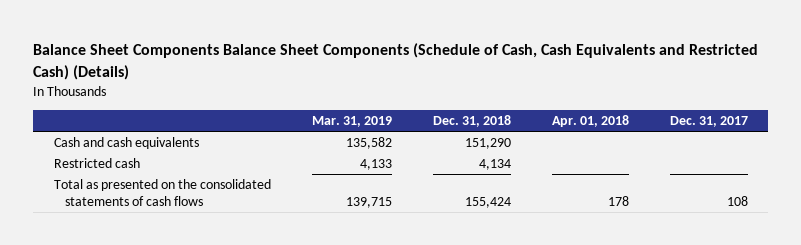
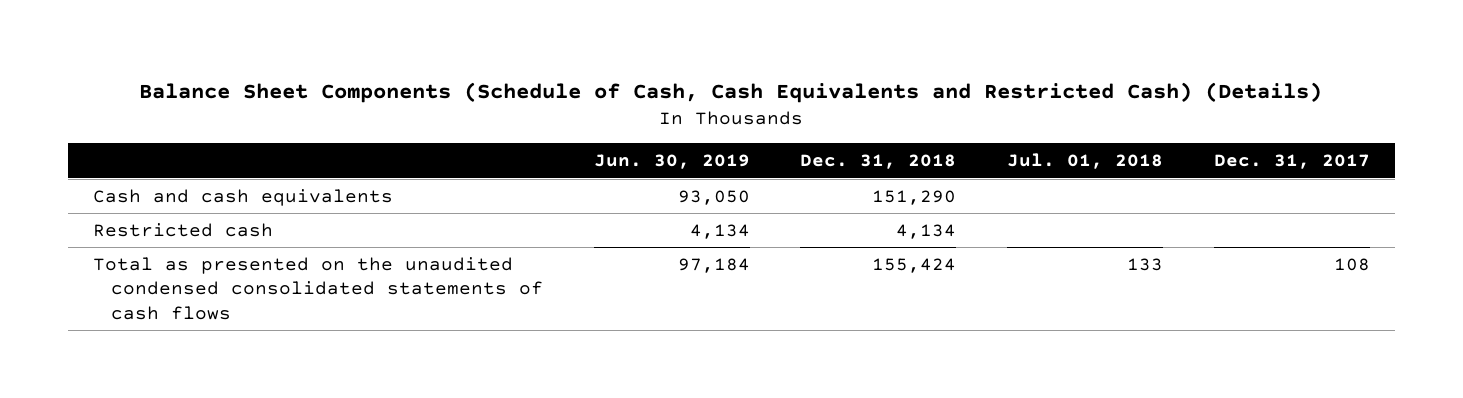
[33,43,759,81] Balance Sheet Components Balance Sheet Components (Schedule of Cash, Cash Equivalents and Restricted Cash) (Details) -> [139,81,1323,103] Balance Sheet Components (Schedule of Cash, Cash Equivalents and Restricted Cash) (Details)
[311,116,392,128] Mar. 31, 2019 -> none
[551,115,629,128] Apr. 01, 2018 -> none
none -> [593,154,750,170] Jun. 30, 2019
none -> [1007,153,1164,170] Jul. 01, 2018
[53,178,271,207] Total as presented on the consolidated statements of cash flows -> [93,256,544,320] Total as presented on the unaudited condensed consolidated statements of cash flows

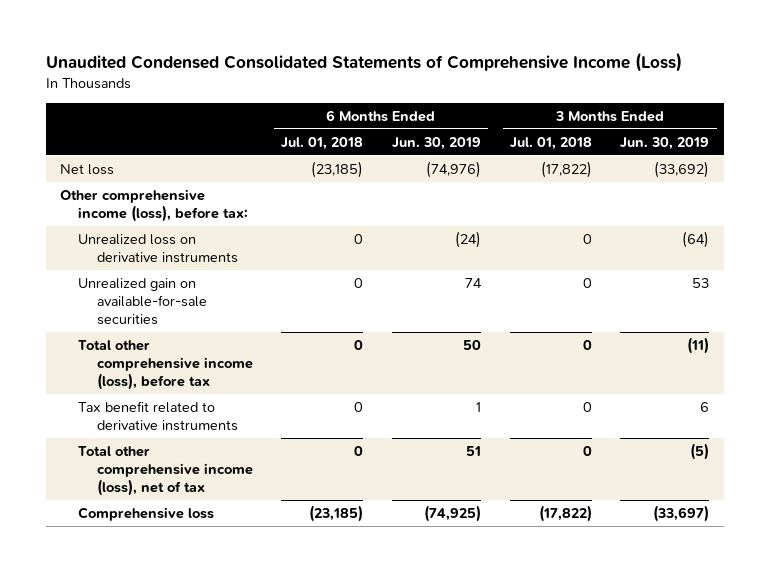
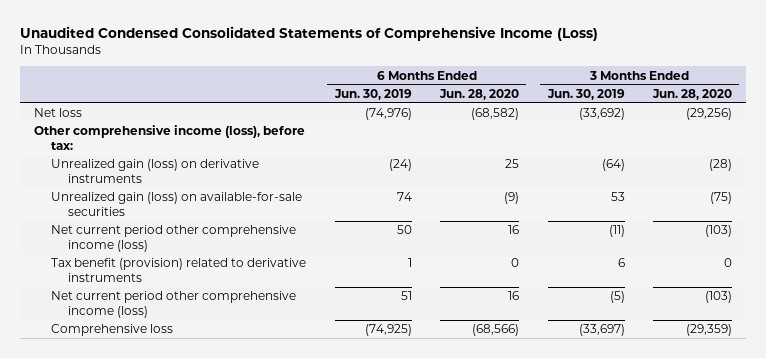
[281,136,364,150] Jul. 01, 2018 -> none
[509,136,592,150] Jul. 01, 2018 -> none
none -> [439,88,520,100] Jun. 28, 2020
none -> [652,88,733,100] Jun. 28, 2020
[78,234,238,264] Unrealized loss on derivative instruments -> [51,159,260,184] Unrealized gain (loss) on derivative instruments
[78,278,207,326] Unrealized gain on available-for-sale securities -> [51,192,303,217] Unrealized gain (loss) on available-for-sale securities
[78,340,253,391] Total other comprehensive income (loss), before tax -> [51,225,297,253] Net current period other comprehensive income (loss)
[78,401,238,432] Tax benefit related to derivative instruments -> [51,258,307,283] Tax benefit (provision) related to derivative instruments
[78,446,253,497] Total other comprehensive income (loss), net of tax -> [51,291,297,319] Net current period other comprehensive income (loss)

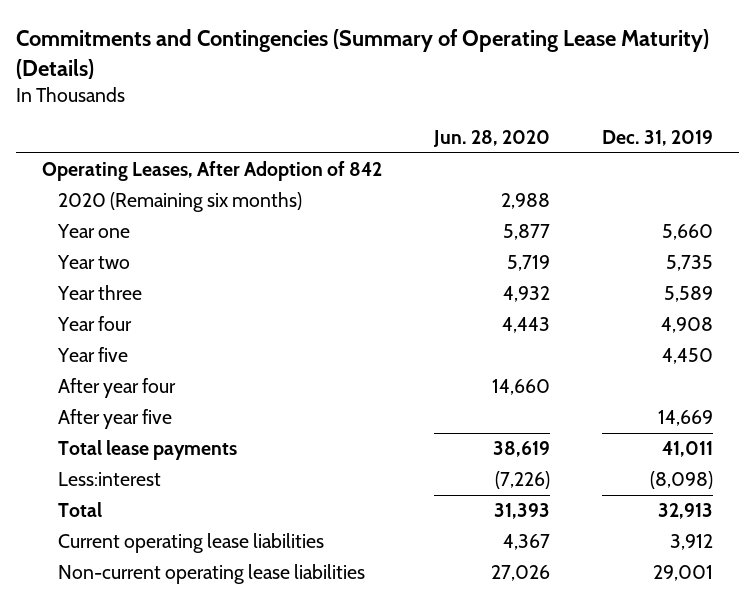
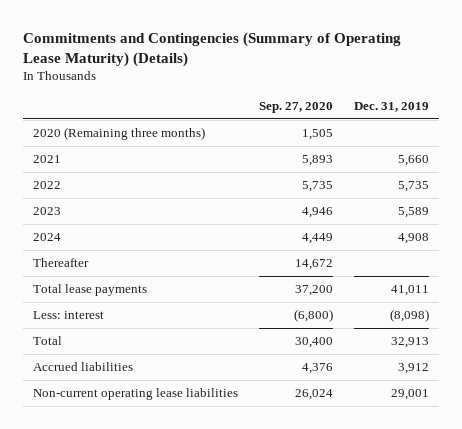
[433,129,551,147] Jun. 28, 2020 -> none
none -> [258,101,333,113] Sep. 27, 2020
[42,161,383,182] Operating Leases, After Adoption of 842 -> none
[56,347,128,363] Year five -> none
[57,409,172,430] After year five -> none
[57,192,302,213] 2020 (Remaining six months) -> [33,127,206,141] 2020 (Remaining three months)
[56,224,130,239] Year one -> [33,155,62,164] 2021
[56,255,130,270] Year two -> [33,181,62,190] 2022
[56,285,142,301] Year three -> [33,207,62,216] 2023
[56,316,132,332] Year four -> [33,233,62,242] 2024
[57,378,176,399] After year four -> [33,258,90,268] Thereafter
[57,472,161,487] Less:interest -> [33,311,105,320] Less: interest
[57,533,324,554] Current operating lease liabilities -> [33,362,134,372] Accrued liabilities

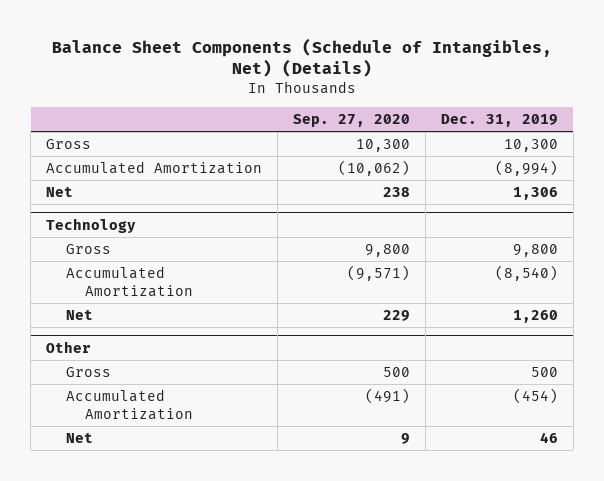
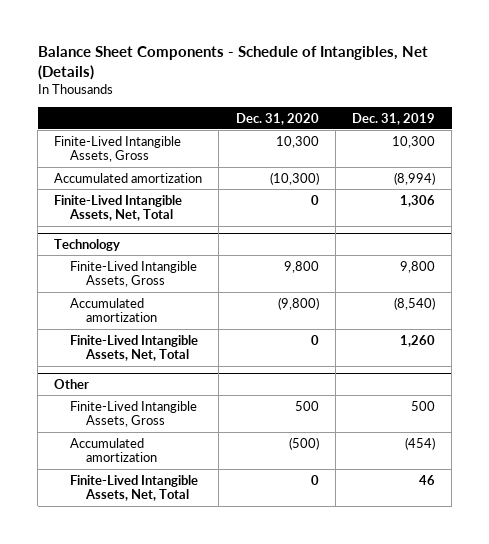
[52,37,553,78] Balance Sheet Components (Schedule of Intangibles, Net) (Details) -> [37,46,428,81] Balance Sheet Components - Schedule of Intangibles, Net (Details)
[293,114,411,128] Sep. 27, 2020 -> none
none -> [235,112,319,125] Dec. 31, 2020
[46,139,92,150] Gross -> [54,135,182,163] Finite-Lived Intangible Assets, Gross
[46,161,263,175] Accumulated Amortization -> [54,172,203,183] Accumulated amortization
[46,187,74,198] Net -> [54,194,183,222] Finite-Lived Intangible Assets, Net, Total
[65,244,111,255] Gross -> [69,260,197,288] Finite-Lived Intangible Assets, Gross
[65,266,194,298] Accumulated Amortization -> [69,297,157,323] Accumulated amortization
[65,310,93,321] Net -> [69,334,198,362] Finite-Lived Intangible Assets, Net, Total
[65,367,111,378] Gross -> [69,400,197,428] Finite-Lived Intangible Assets, Gross
[65,389,194,421] Accumulated Amortization -> [69,437,157,463] Accumulated amortization
[65,433,93,444] Net -> [69,474,198,502] Finite-Lived Intangible Assets, Net, Total

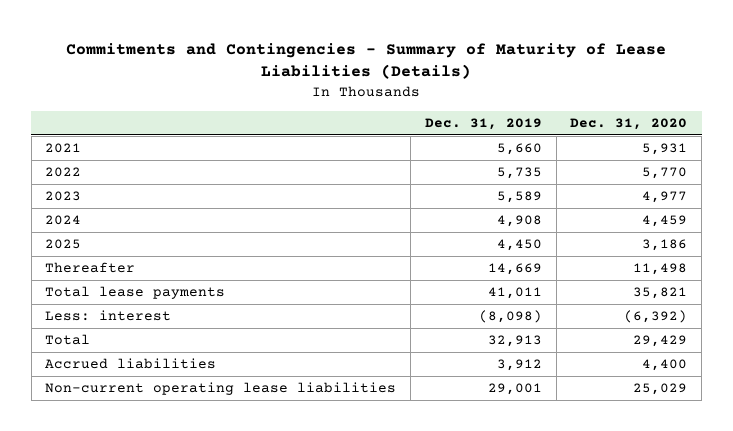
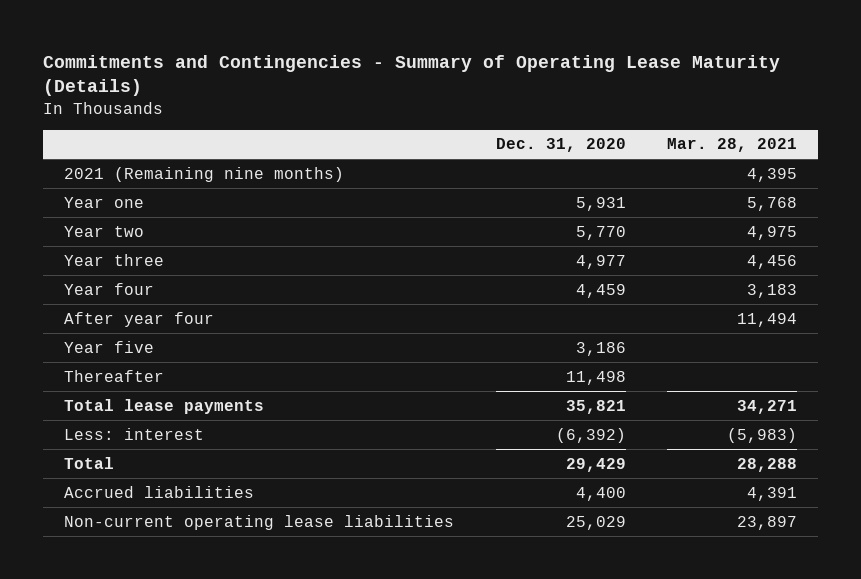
[66,42,667,80] Commitments and Contingencies - Summary of Maturity of Lease Liabilities (Details) -> [43,54,781,97] Commitments and Contingencies - Summary of Operating Lease Maturity (Details)
[424,117,542,130] Dec. 31, 2019 -> none
none -> [667,138,798,153] Mar. 28, 2021
none -> [64,166,345,182] 2021 (Remaining nine months)
[45,143,82,154] 2021 -> [64,196,145,208] Year one
[45,167,82,178] 2022 -> [64,225,145,237] Year two
[45,191,82,202] 2023 -> [64,253,165,266] Year three
[45,215,82,226] 2024 -> [64,282,155,295] Year four
none -> [64,311,215,327] After year four
[45,239,82,250] 2025 -> [64,340,155,353] Year five

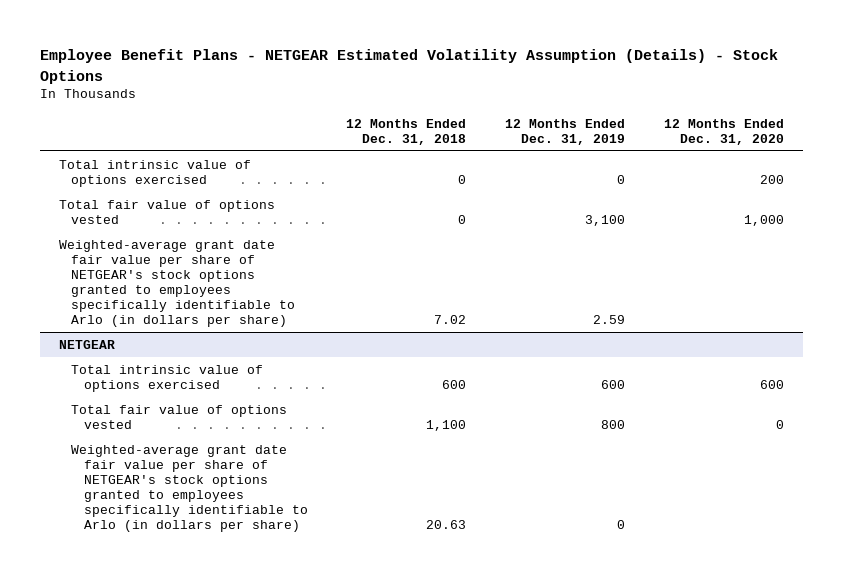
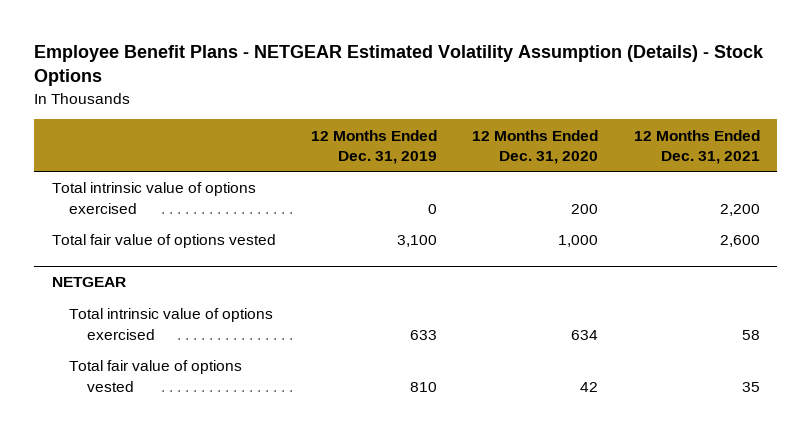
[346,118,467,145] 12 Months Ended Dec. 31, 2018 -> none
none -> [633,129,760,164] 12 Months Ended Dec. 31, 2021
[59,239,296,327] Weighted-average grant date fair value per share of NETGEAR's stock options granted to employees specifically identifiable to Arlo (in dollars per share) -> none
[71,444,308,532] Weighted-average grant date fair value per share of NETGEAR's stock options granted to employees specifically identifiable to Arlo (in dollars per share) -> none
[600,379,625,389] 600 -> [409,329,437,340] 633
[759,379,784,389] 600 -> [571,329,599,340] 634
[600,419,625,429] 800 -> [409,381,437,392] 810
[775,419,784,429] 0 -> [580,381,599,392] 42

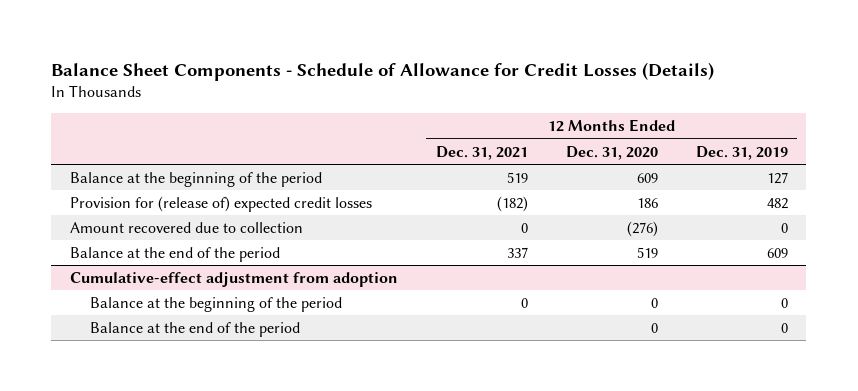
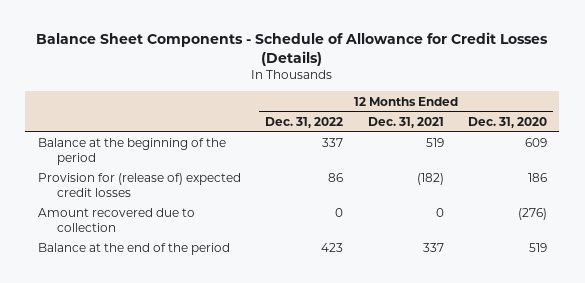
[695,145,788,160] Dec. 31, 2019 -> none
none -> [265,116,344,128] Dec. 31, 2022
[70,271,399,287] Cumulative-effect adjustment from adoption -> none
[90,296,343,312] Balance at the beginning of the period -> none
[90,321,301,337] Balance at the end of the period -> none

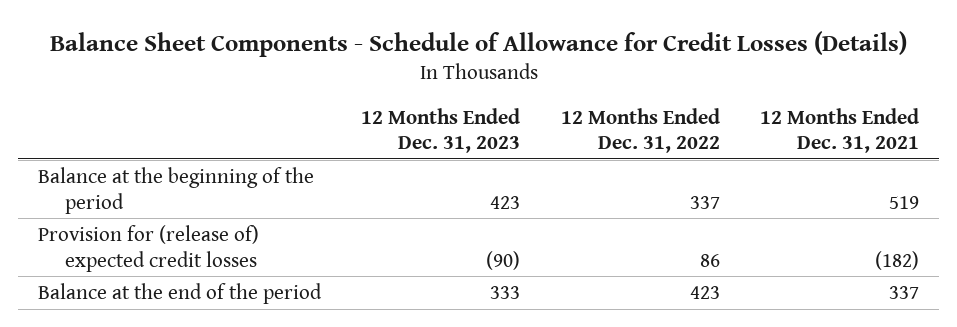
[468,116,548,128] Dec. 31, 2020 -> none
none -> [361,107,521,154] 12 Months Ended Dec. 31, 2023
[37,208,195,233] Amount recovered due to collection -> none

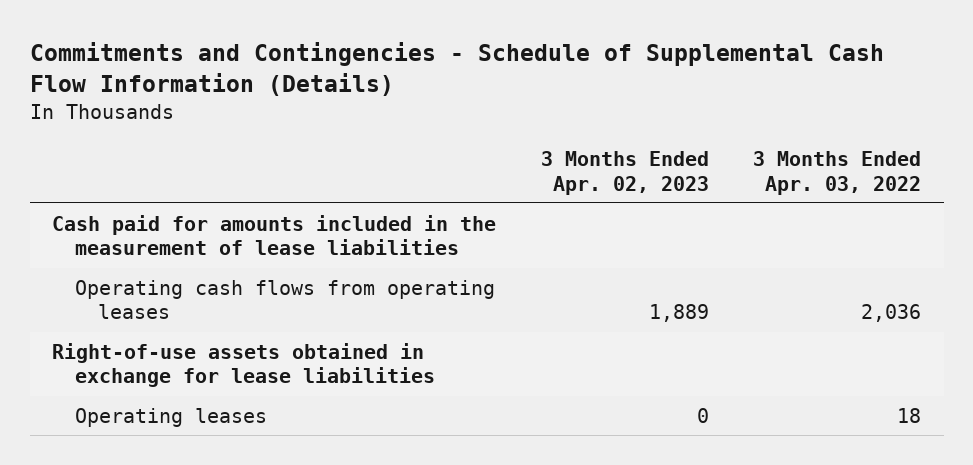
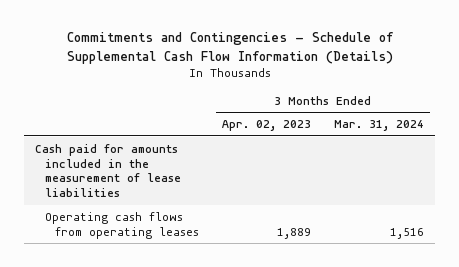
[753,150,922,195] 3 Months Ended Apr. 03, 2022 -> none
none -> [333,120,424,132] Mar. 31, 2024
[52,342,436,388] Right-of-use assets obtained in exchange for lease liabilities -> none
[75,407,268,427] Operating leases -> none

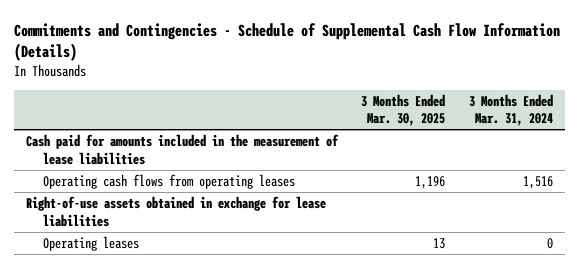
[222,120,312,132] Apr. 02, 2023 -> none
none -> [361,93,446,127] 3 Months Ended Mar. 30, 2025
none -> [25,195,326,227] Right-of-use assets obtained in exchange for lease liabilities
none -> [42,235,139,251] Operating leases

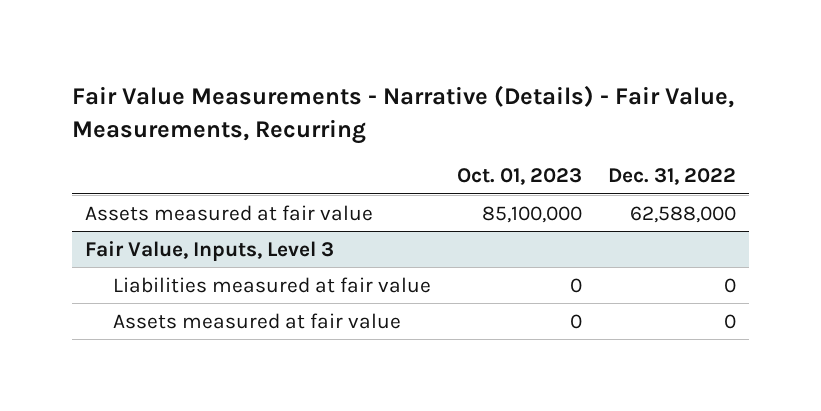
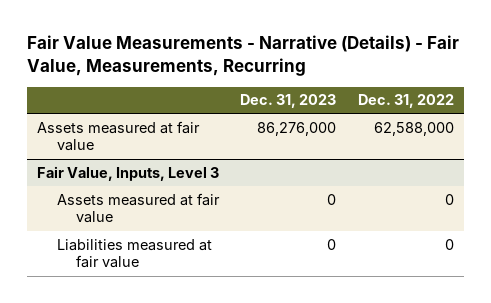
[456,168,582,186] Oct. 01, 2023 -> none
none -> [240,94,337,109] Dec. 31, 2023
[112,276,431,293] Liabilities measured at fair value -> [56,238,212,269] Liabilities measured at fair value

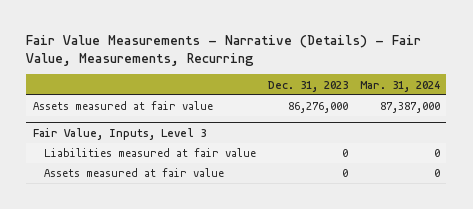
[357,94,454,109] Dec. 31, 2022 -> none
none -> [360,80,441,92] Mar. 31, 2024
[56,192,220,224] Assets measured at fair value -> [43,168,224,178] Assets measured at fair value

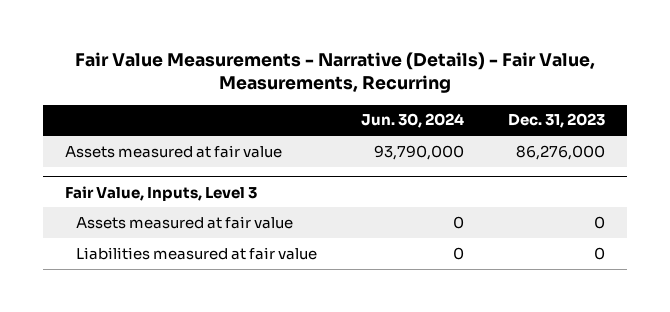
[360,80,441,92] Mar. 31, 2024 -> none
none -> [361,113,465,129] Jun. 30, 2024
[43,148,256,158] Liabilities measured at fair value -> [76,246,318,260] Liabilities measured at fair value

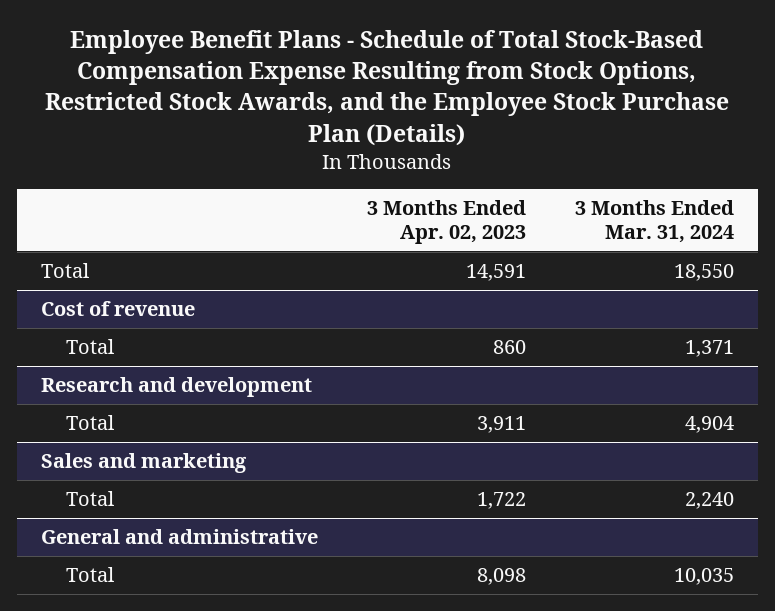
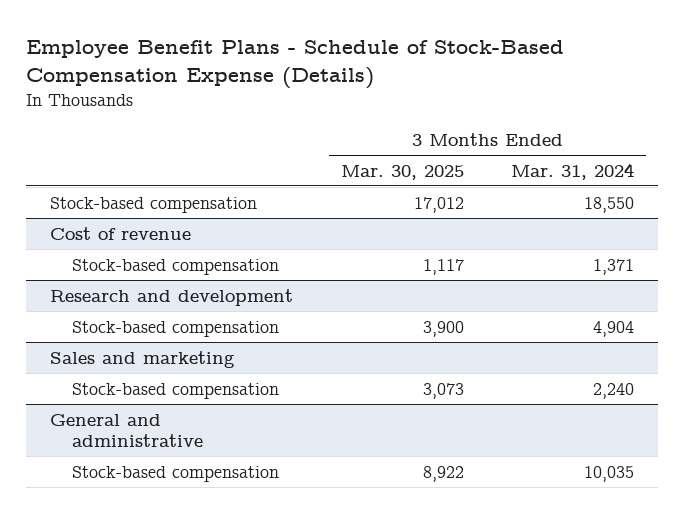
[45,30,730,146] Employee Benefit Plans - Schedule of Total Stock-Based Compensation Expense Resulting from Stock Options, Restricted Stock Awards, and the Employee Stock Purchase Plan (Details) -> [26,40,565,90] Employee Benefit Plans - Schedule of Stock-Based Compensation Expense (Details)
[366,200,526,244] 3 Months Ended Apr. 02, 2023 -> none
none -> [340,164,464,180] Mar. 30, 2025
[41,263,90,279] Total -> [49,196,257,213] Stock-based compensation
[66,339,115,355] Total -> [71,258,279,275] Stock-based compensation
[66,415,115,431] Total -> [71,320,279,337] Stock-based compensation
[66,491,115,507] Total -> [71,382,279,399] Stock-based compensation
[66,567,115,583] Total -> [71,465,279,482] Stock-based compensation

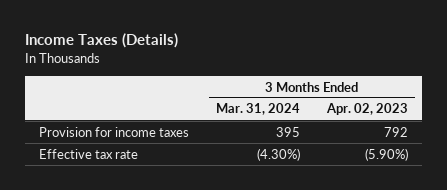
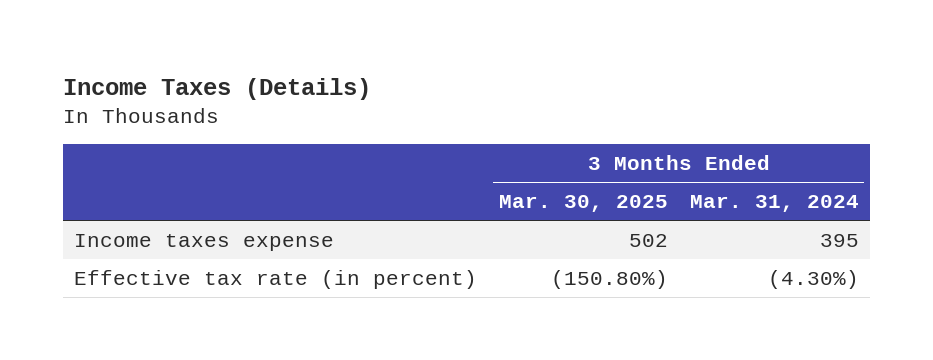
[325,103,408,116] Apr. 02, 2023 -> none
none -> [498,194,668,212] Mar. 30, 2025
[38,126,189,137] Provision for income taxes -> [73,233,334,251] Income taxes expense
[38,148,138,159] Effective tax rate -> [73,269,477,289] Effective tax rate (in percent)

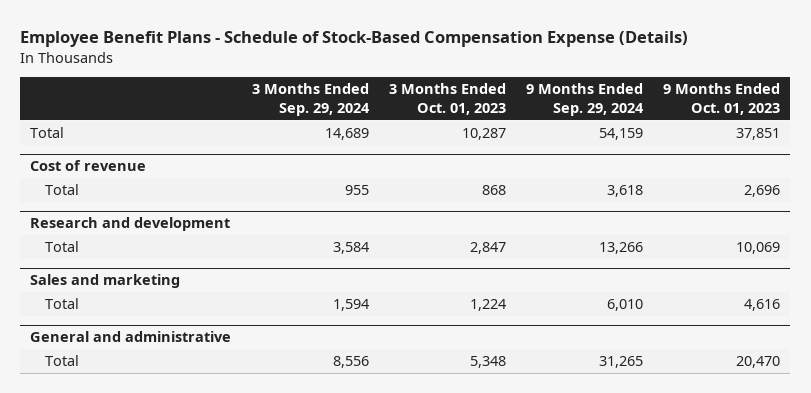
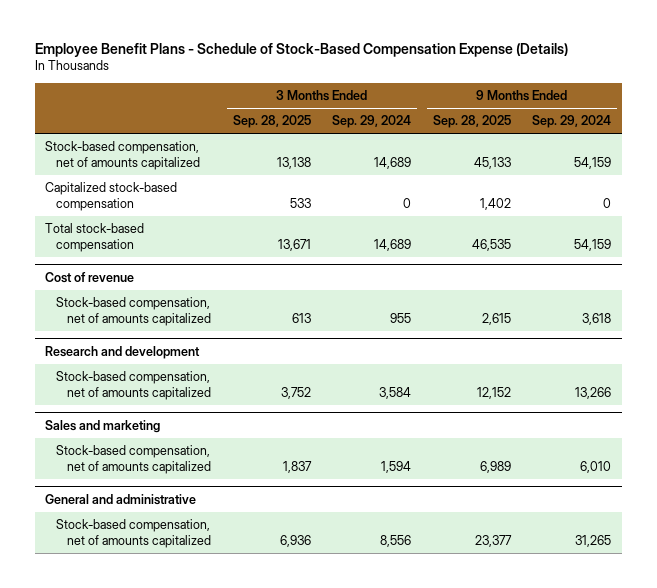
[388,83,506,115] 3 Months Ended Oct. 01, 2023 -> none
[663,83,781,115] 9 Months Ended Oct. 01, 2023 -> none
none -> [232,115,311,129] Sep. 28, 2025
none -> [432,115,511,129] Sep. 28, 2025
[30,127,65,139] Total -> [45,141,201,171] Stock-based compensation, net of amounts capitalized
none -> [45,182,178,212] Capitalized stock-based compensation
none -> [45,223,145,253] Total stock-based compensation
[45,184,80,196] Total -> [56,297,212,327] Stock-based compensation, net of amounts capitalized
[45,241,80,253] Total -> [56,371,212,401] Stock-based compensation, net of amounts capitalized
[45,298,80,310] Total -> [56,445,212,475] Stock-based compensation, net of amounts capitalized
[45,355,80,367] Total -> [56,519,212,549] Stock-based compensation, net of amounts capitalized

